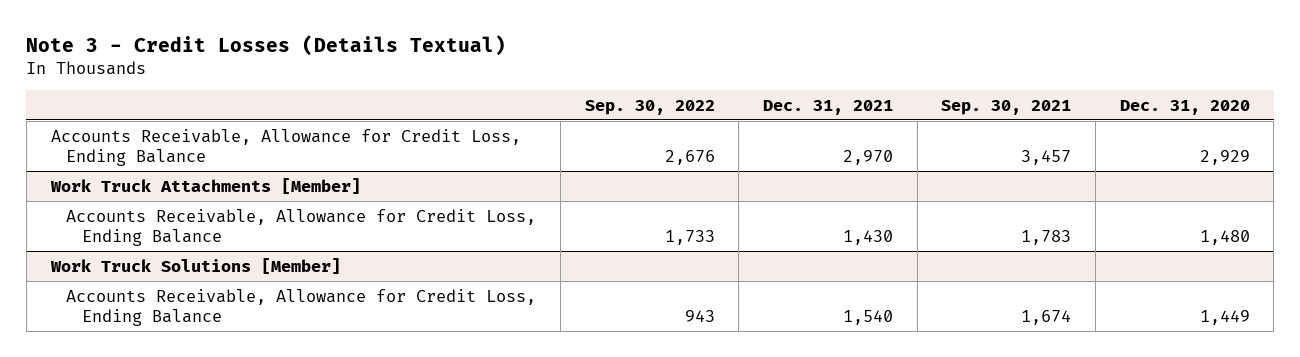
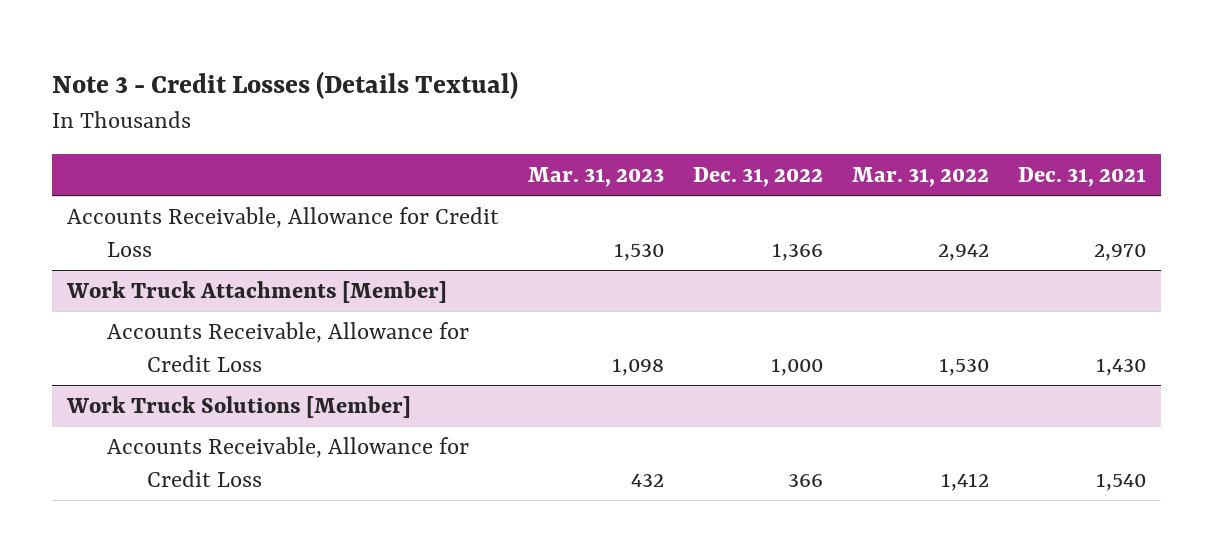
[584,99,715,115] Sep. 30, 2022 -> none
[941,99,1072,115] Sep. 30, 2021 -> none
[1119,99,1250,115] Dec. 31, 2020 -> none
none -> [527,167,664,188] Mar. 31, 2023
none -> [693,167,824,188] Dec. 31, 2022
none -> [852,167,990,188] Mar. 31, 2022
[50,128,521,167] Accounts Receivable, Allowance for Credit Loss, Ending Balance -> [66,206,499,258] Accounts Receivable, Allowance for Credit Loss
[66,208,537,247] Accounts Receivable, Allowance for Credit Loss, Ending Balance -> [107,321,470,373] Accounts Receivable, Allowance for Credit Loss
[66,288,537,327] Accounts Receivable, Allowance for Credit Loss, Ending Balance -> [107,436,470,488] Accounts Receivable, Allowance for Credit Loss

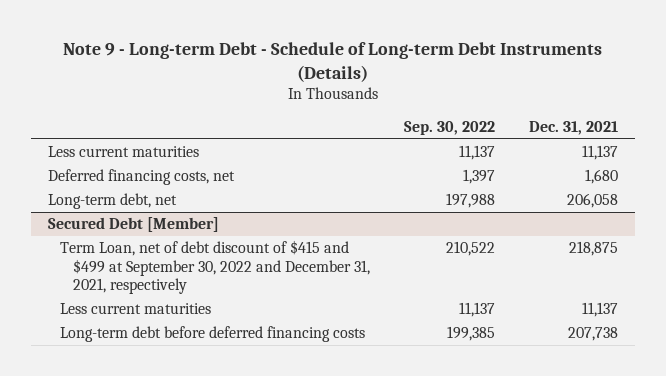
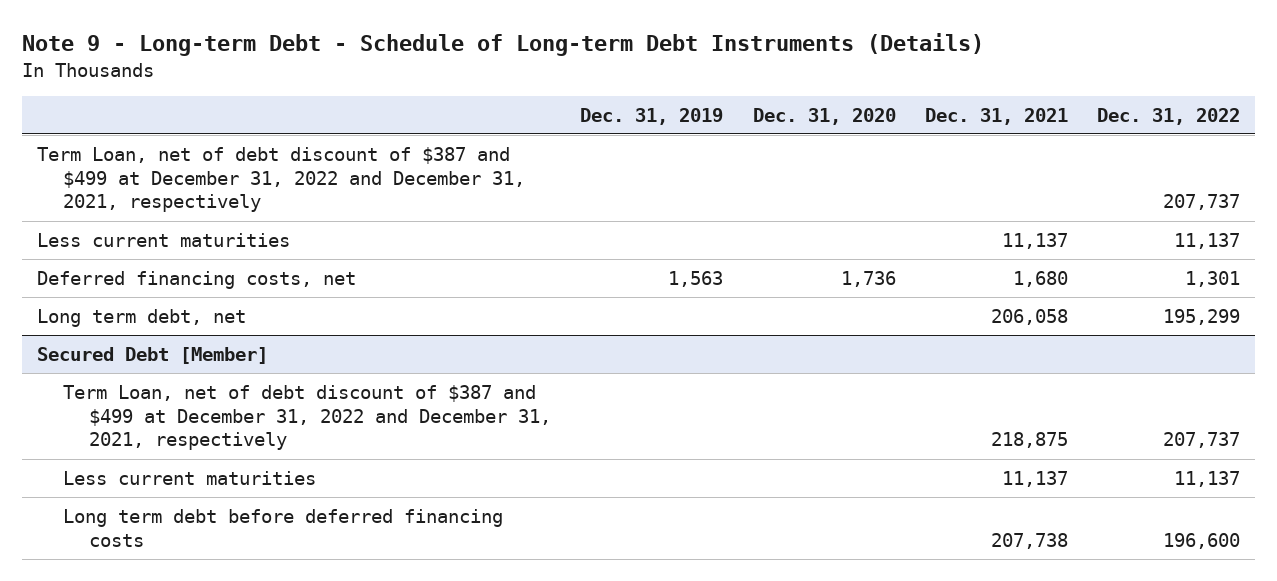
[403,120,495,135] Sep. 30, 2022 -> none
none -> [580,107,724,125] Dec. 31, 2019
none -> [752,107,896,125] Dec. 31, 2020
none -> [1097,107,1241,125] Dec. 31, 2022
none -> [36,147,526,213] Term Loan, net of debt discount of $387 and $499 at December 31, 2022 and December 31, 2021, respectively
[47,193,177,210] Long-term debt, net -> [36,309,246,328] Long term debt, net
[60,240,371,295] Term Loan, net of debt discount of $415 and $499 at September 30, 2022 and December 31, 2021, respectively -> [63,385,552,451] Term Loan, net of debt discount of $387 and $499 at December 31, 2022 and December 31, 2021, respectively
[60,326,366,343] Long-term debt before deferred financing costs -> [63,509,504,547] Long term debt before deferred financing costs

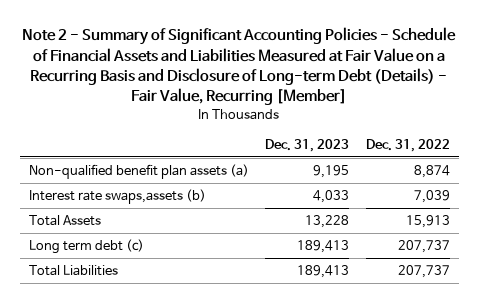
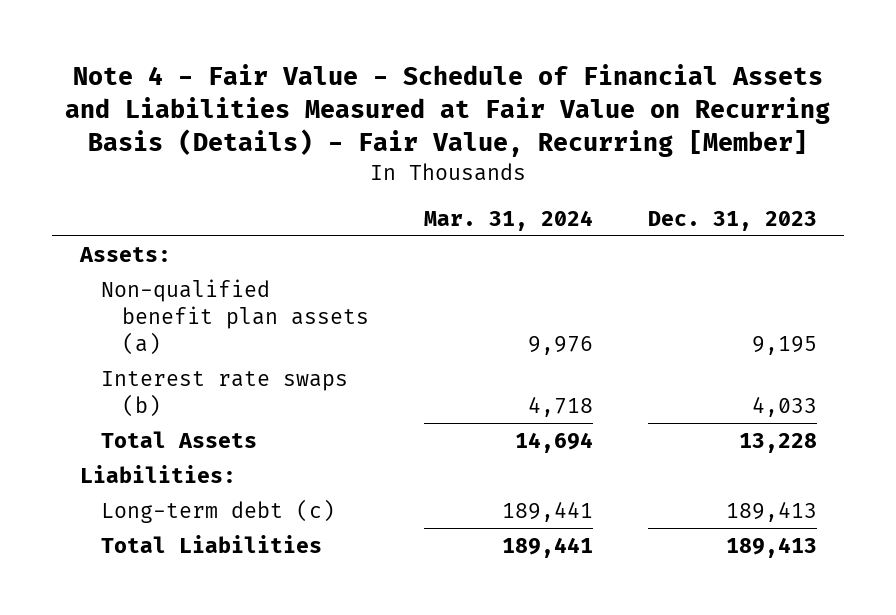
[22,27,457,106] Note 2 - Summary of Significant Accounting Policies - Schedule of Financial Assets and Liabilities Measured at Fair Value on a Recurring Basis and Disclosure of Long-term Debt (Details) - Fair Value, Recurring [Member] -> [65,64,831,157] Note 4 - Fair Value - Schedule of Financial Assets and Liabilities Measured at Fair Value on Recurring Basis (Details) - Fair Value, Recurring [Member]
[366,139,451,153] Dec. 31, 2022 -> none
none -> [423,209,593,231] Mar. 31, 2024
none -> [78,246,171,262] Assets:
[28,189,206,205] Interest rate swaps,assets (b) -> [100,370,348,417] Interest rate swaps (b)
none -> [79,464,236,483] Liabilities:
[28,239,144,255] Long term debt (c) -> [100,498,335,523] Long-term debt (c)

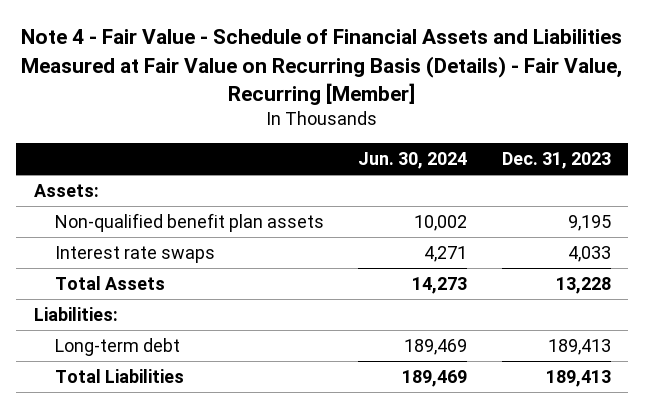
[423,209,593,231] Mar. 31, 2024 -> none
none -> [358,152,468,170] Jun. 30, 2024
[100,278,369,355] Non-qualified benefit plan assets (a) -> [54,212,324,232] Non-qualified benefit plan assets
[100,370,348,417] Interest rate swaps (b) -> [54,245,215,263] Interest rate swaps
[100,498,335,523] Long-term debt (c) -> [54,337,180,356] Long-term debt

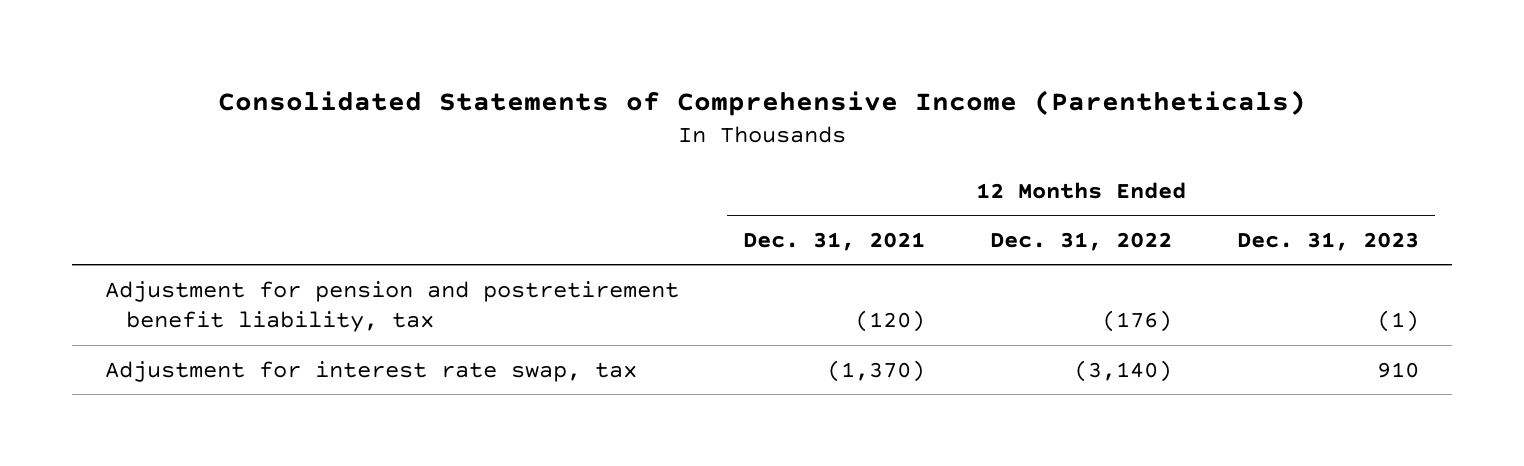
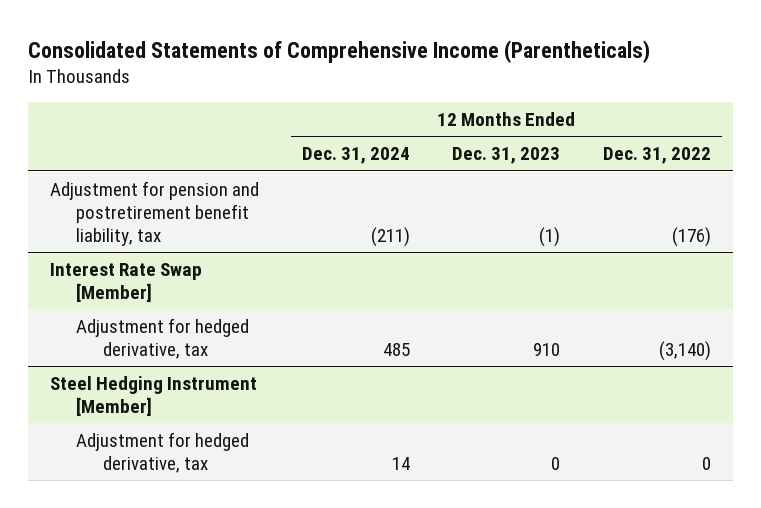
[743,232,926,252] Dec. 31, 2021 -> none
none -> [301,147,410,165] Dec. 31, 2024
none -> [49,262,202,302] Interest Rate Swap [Member]
[104,360,637,382] Adjustment for interest rate swap, tax -> [76,317,250,359] Adjustment for hedged derivative, tax
none -> [49,375,257,416] Steel Hedging Instrument [Member]
none -> [76,431,250,473] Adjustment for hedged derivative, tax

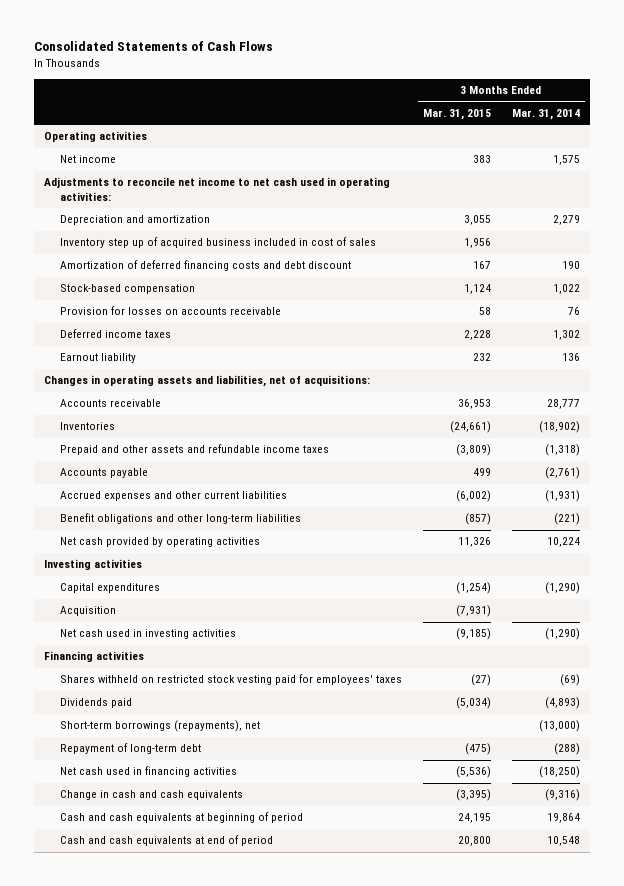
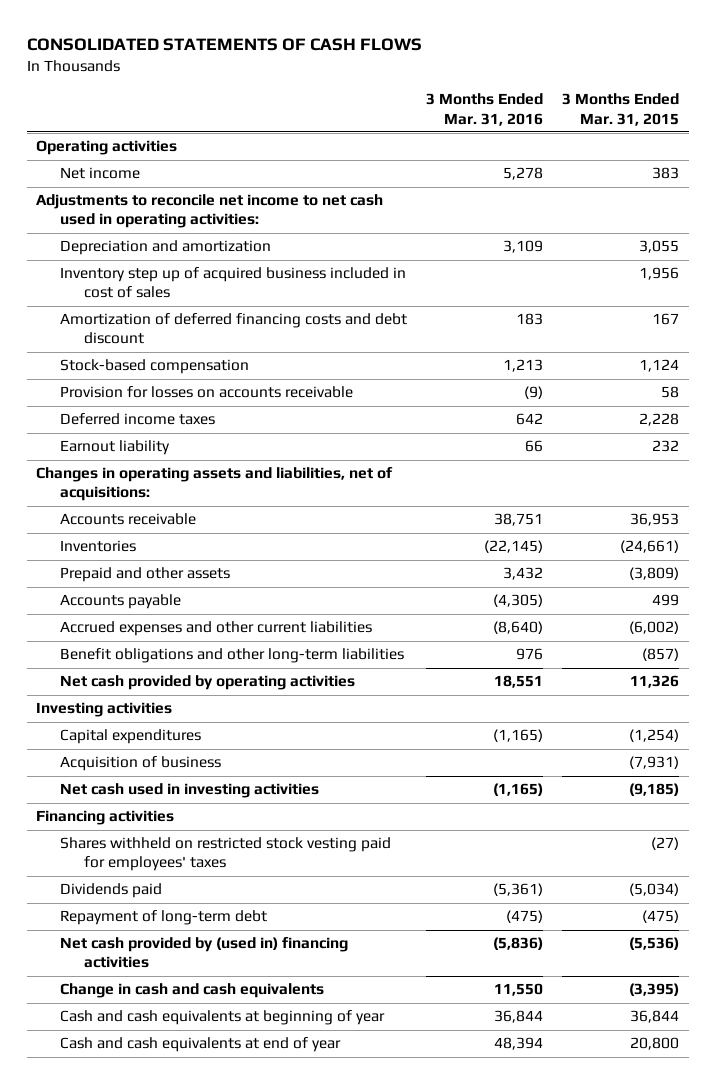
[33,41,273,52] Consolidated Statements of Cash Flows -> [26,38,422,52] CONSOLIDATED STATEMENTS OF CASH FLOWS
[511,108,580,120] Mar. 31, 2014 -> none
none -> [426,93,544,126] 3 Months Ended Mar. 31, 2016
[60,444,330,456] Prepaid and other assets and refundable income taxes -> [60,567,231,583] Prepaid and other assets
[60,606,117,617] Acquisition -> [60,756,222,772] Acquisition of business
[60,720,261,733] Short-term borrowings (repayments), net -> none
[60,766,238,778] Net cash used in financing activities -> [60,937,349,969] Net cash provided by (used in) financing activities
[60,812,304,824] Cash and cash equivalents at beginning of period -> [60,1010,386,1026] Cash and cash equivalents at beginning of year
[458,813,492,824] 24,195 -> [630,1010,680,1024] 36,844
[60,835,274,847] Cash and cash equivalents at end of period -> [60,1037,342,1053] Cash and cash equivalents at end of year

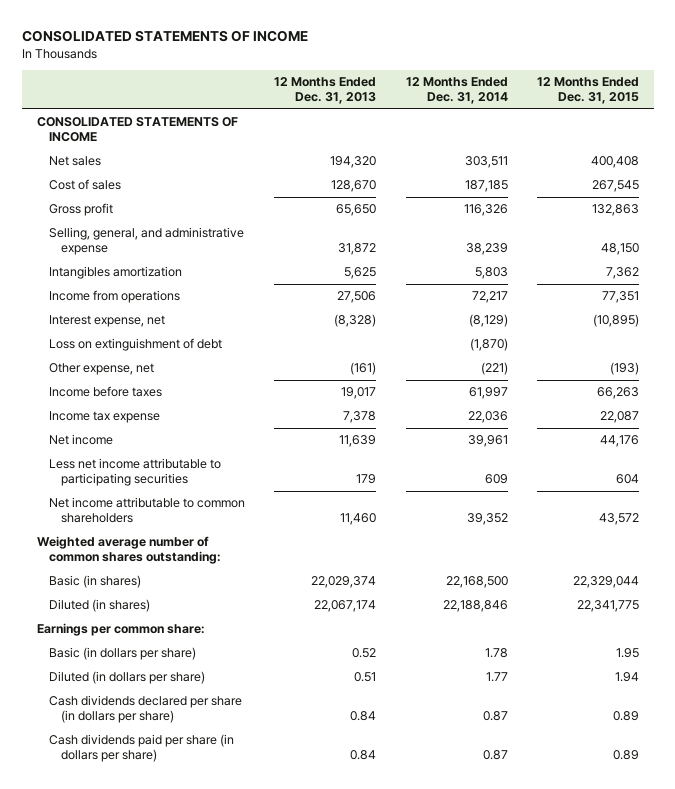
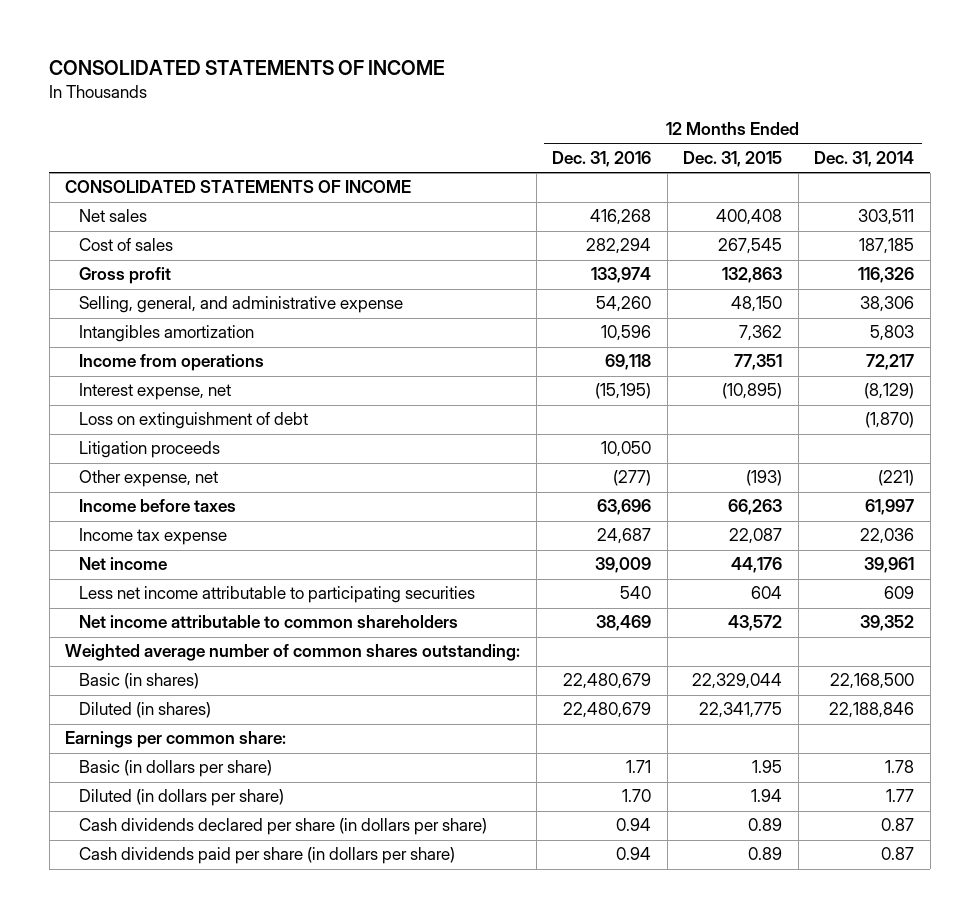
[274,77,377,105] 12 Months Ended Dec. 31, 2013 -> none
none -> [552,150,652,167] Dec. 31, 2016
[465,243,508,256] 38,239 -> [860,296,915,313] 38,306
none -> [78,441,220,459] Litigation proceeds

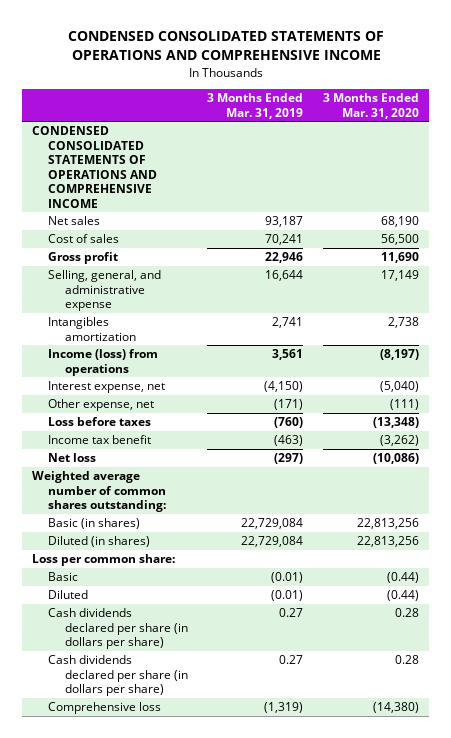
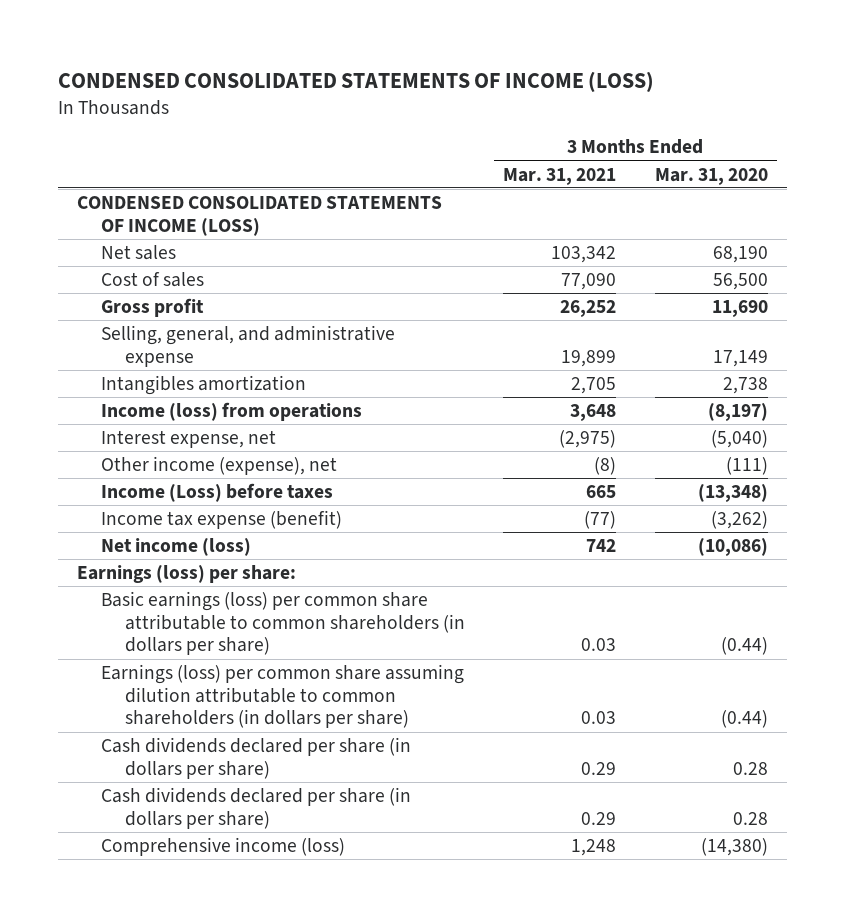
[67,31,384,61] CONDENSED CONSOLIDATED STATEMENTS OF OPERATIONS AND COMPREHENSIVE INCOME -> [57,70,654,92] CONDENSED CONSOLIDATED STATEMENTS OF INCOME (LOSS)
[207,93,304,119] 3 Months Ended Mar. 31, 2019 -> none
none -> [503,167,617,185] Mar. 31, 2021
[32,126,158,208] CONDENSED CONSOLIDATED STATEMENTS OF OPERATIONS AND COMPREHENSIVE INCOME -> [77,196,443,236] CONDENSED CONSOLIDATED STATEMENTS OF INCOME (LOSS)
[32,471,167,513] Weighted average number of common shares outstanding: -> none
[48,518,141,530] Basic (in shares) -> none
[48,536,151,548] Diluted (in shares) -> none
[48,399,155,412] Other expense, net -> [101,456,338,476] Other income (expense), net
[48,417,152,427] Loss before taxes -> [101,483,334,503] Income (Loss) before taxes
[48,435,152,445] Income tax benefit -> [101,510,343,530] Income tax expense (benefit)
[48,453,97,463] Net loss -> [101,538,252,557] Net income (loss)
[32,554,176,567] Loss per common share: -> [77,565,297,584] Earnings (loss) per share:
[48,572,79,582] Basic -> [101,591,465,656] Basic earnings (loss) per common share attributable to common shareholders (in dollars per share)
[48,590,89,600] Diluted -> [101,664,465,729] Earnings (loss) per common share assuming dilution attributable to common shareholders (in dollars per share)
[48,702,162,715] Comprehensive loss -> [101,837,346,857] Comprehensive income (loss)

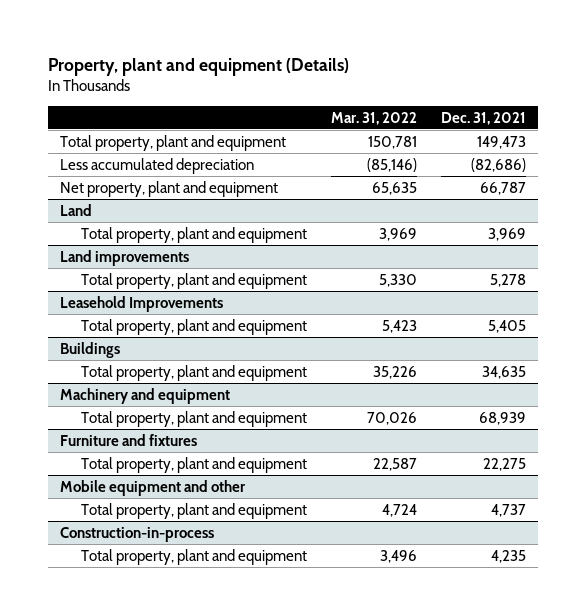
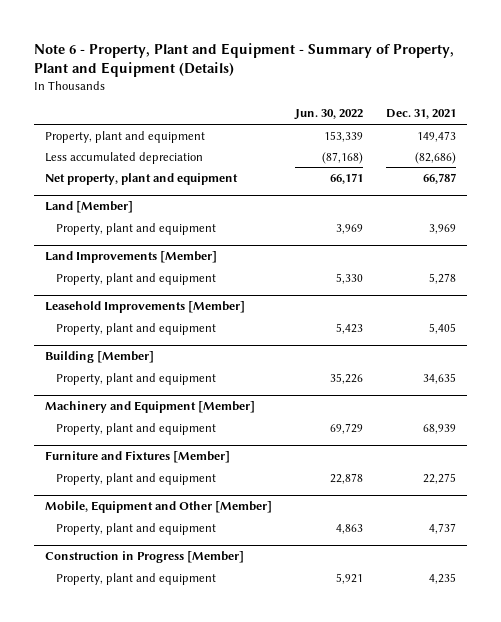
[47,58,349,77] Property, plant and equipment (Details) -> [34,42,455,78] Note 6 - Property, Plant and Equipment - Summary of Property, Plant and Equipment (Details)
[330,111,417,125] Mar. 31, 2022 -> none
none -> [293,109,363,121] Jun. 30, 2022
[59,134,286,151] Total property, plant and equipment -> [45,130,206,143] Property, plant and equipment
[59,203,92,216] Land -> [45,201,134,214] Land [Member]
[81,226,308,243] Total property, plant and equipment -> [56,222,217,235] Property, plant and equipment
[59,249,189,266] Land improvements -> [45,251,218,264] Land Improvements [Member]
[81,272,308,289] Total property, plant and equipment -> [56,272,217,285] Property, plant and equipment
[59,295,223,312] Leasehold Improvements -> [45,301,246,314] Leasehold Improvements [Member]
[81,318,308,335] Total property, plant and equipment -> [56,322,217,335] Property, plant and equipment
[59,341,120,358] Buildings -> [45,351,155,364] Building [Member]
[81,364,308,381] Total property, plant and equipment -> [56,372,217,385] Property, plant and equipment
[59,387,230,404] Machinery and equipment -> [45,401,256,414] Machinery and Equipment [Member]
[81,410,308,427] Total property, plant and equipment -> [56,422,217,435] Property, plant and equipment
[59,433,197,446] Furniture and fixtures -> [45,451,231,464] Furniture and Fixtures [Member]
[81,456,308,473] Total property, plant and equipment -> [56,472,217,485] Property, plant and equipment
[59,479,246,496] Mobile equipment and other -> [45,501,273,514] Mobile, Equipment and Other [Member]
[81,502,308,519] Total property, plant and equipment -> [56,522,217,535] Property, plant and equipment
[59,526,214,542] Construction-in-process -> [45,551,245,564] Construction in Progress [Member]
[81,548,308,565] Total property, plant and equipment -> [56,572,217,585] Property, plant and equipment

